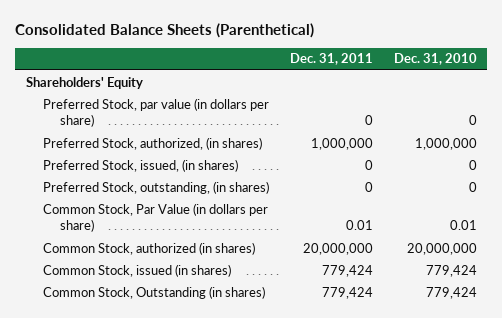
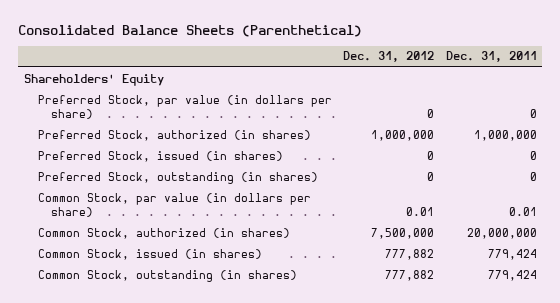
[393,53,477,66] Dec. 31, 2010 -> none
none -> [343,51,435,63] Dec. 31, 2012
[42,136,262,150] Preferred Stock, authorized, (in shares) -> [37,129,311,141] Preferred Stock, authorized (in shares)
[42,158,238,172] Preferred Stock, issued, (in shares) -> [37,150,283,162] Preferred Stock, issued (in shares)
[42,180,269,194] Preferred Stock, outstanding, (in shares) -> [37,171,318,184] Preferred Stock, outstanding (in shares)
[42,202,268,233] Common Stock, Par Value (in dollars per share) -> [37,192,311,217] Common Stock, par value (in dollars per share)
[42,285,265,299] Common Stock, Outstanding (in shares) -> [37,269,297,282] Common Stock, outstanding (in shares)

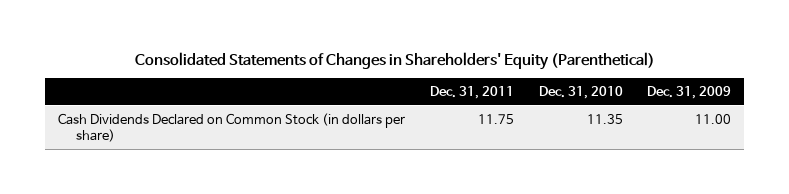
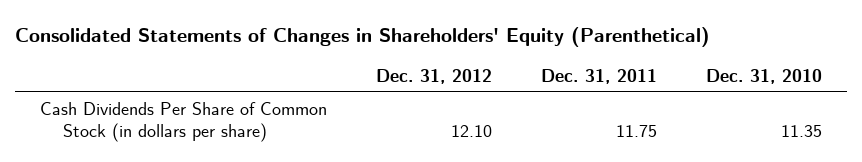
[647,86,732,100] Dec. 31, 2009 -> none
none -> [376,68,493,84] Dec. 31, 2012
[57,112,405,143] Cash Dividends Declared on Common Stock (in dollars per share) -> [39,101,327,143] Cash Dividends Per Share of Common Stock (in dollars per share)

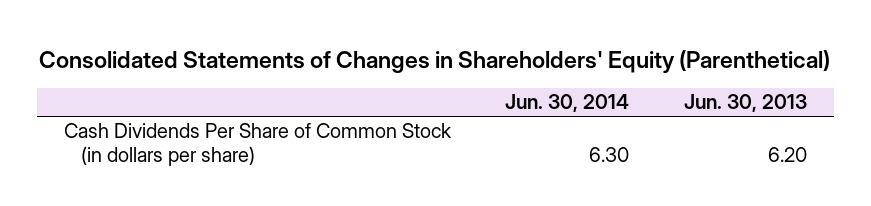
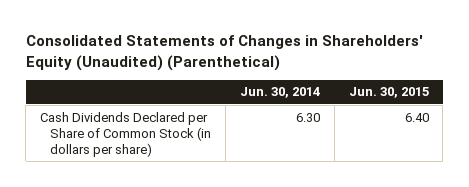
[39,50,831,74] Consolidated Statements of Changes in Shareholders' Equity (Parenthetical) -> [25,35,423,71] Consolidated Statements of Changes in Shareholders' Equity (Unaudited) (Parenthetical)
[683,94,807,113] Jun. 30, 2013 -> none
none -> [348,87,429,99] Jun. 30, 2015
[64,123,453,166] Cash Dividends Per Share of Common Stock (in dollars per share) -> [40,111,211,157] Cash Dividends Declared per Share of Common Stock (in dollars per share)

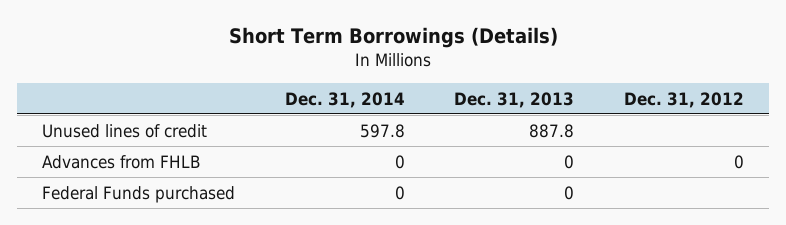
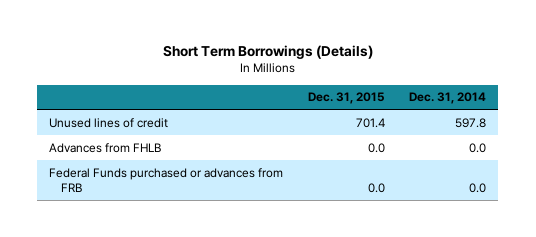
[454,91,575,108] Dec. 31, 2013 -> none
[624,91,745,108] Dec. 31, 2012 -> none
none -> [307,92,385,105] Dec. 31, 2015
[394,154,405,169] 0 -> [469,142,487,153] 0.0
[41,185,235,203] Federal Funds purchased -> [49,167,284,193] Federal Funds purchased or advances from FRB
[394,185,405,200] 0 -> [469,183,487,194] 0.0

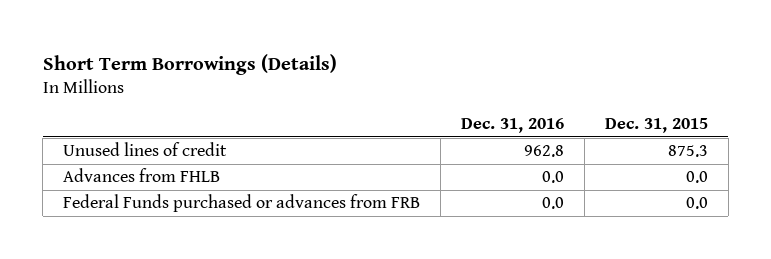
[409,92,487,105] Dec. 31, 2014 -> none
none -> [461,118,565,134] Dec. 31, 2016
[355,117,385,128] 701.4 -> [668,145,709,158] 875.3

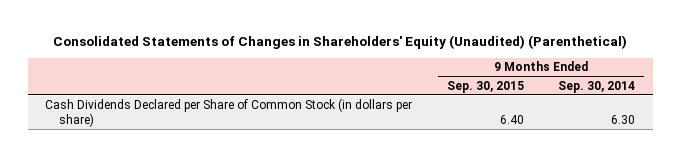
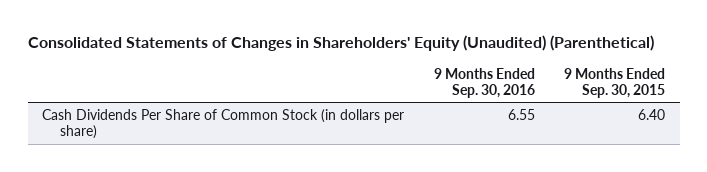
[558,80,636,93] Sep. 30, 2014 -> none
none -> [433,67,535,98] 9 Months Ended Sep. 30, 2016
[45,98,413,127] Cash Dividends Declared per Share of Common Stock (in dollars per share) -> [42,109,405,140] Cash Dividends Per Share of Common Stock (in dollars per share)

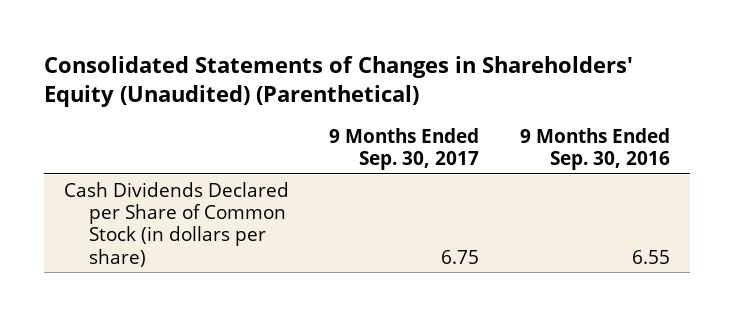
[563,67,665,98] 9 Months Ended Sep. 30, 2015 -> none
none -> [329,128,480,171] 9 Months Ended Sep. 30, 2017
[42,109,405,140] Cash Dividends Per Share of Common Stock (in dollars per share) -> [64,181,290,267] Cash Dividends Declared per Share of Common Stock (in dollars per share)

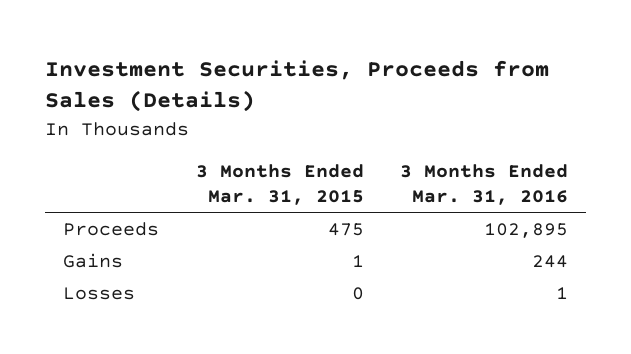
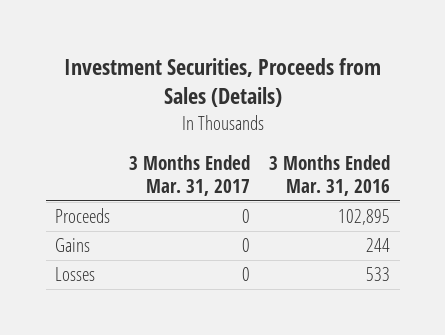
[195,163,364,206] 3 Months Ended Mar. 31, 2015 -> none
none -> [129,154,251,196] 3 Months Ended Mar. 31, 2017
[556,286,569,299] 1 -> [366,267,391,282] 533

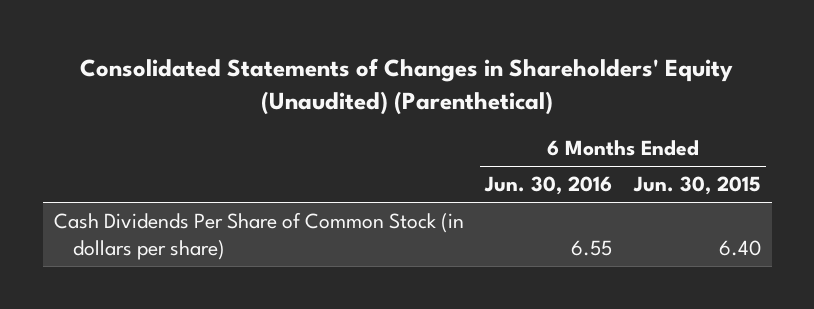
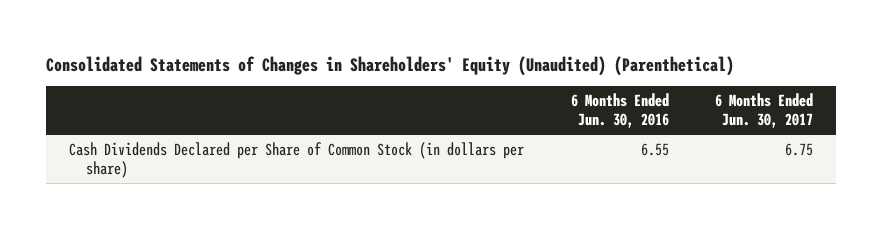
[632,176,761,196] Jun. 30, 2015 -> none
none -> [715,92,814,129] 6 Months Ended Jun. 30, 2017
[53,212,464,261] Cash Dividends Per Share of Common Stock (in dollars per share) -> [69,141,525,179] Cash Dividends Declared per Share of Common Stock (in dollars per share)

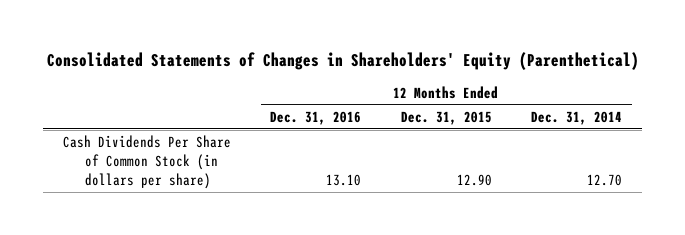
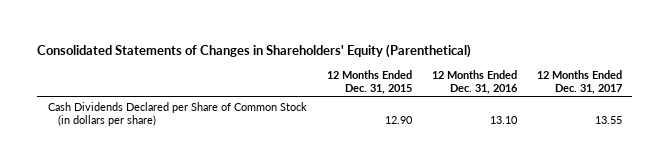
[531,110,623,125] Dec. 31, 2014 -> none
none -> [537,69,623,95] 12 Months Ended Dec. 31, 2017
[62,135,231,189] Cash Dividends Per Share of Common Stock (in dollars per share) -> [47,101,307,127] Cash Dividends Declared per Share of Common Stock (in dollars per share)

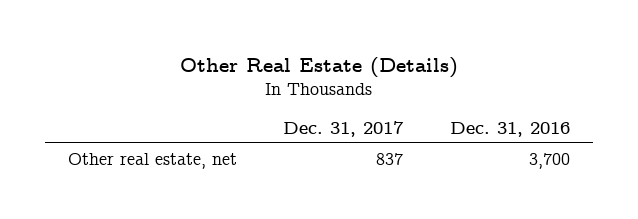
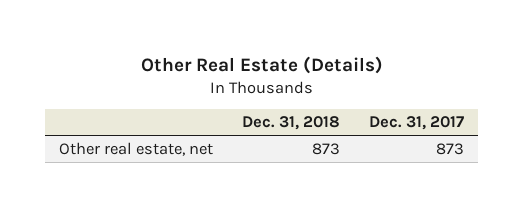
[449,121,570,137] Dec. 31, 2016 -> none
none -> [242,116,341,131] Dec. 31, 2018
[376,153,404,166] 837 -> [435,143,464,156] 873

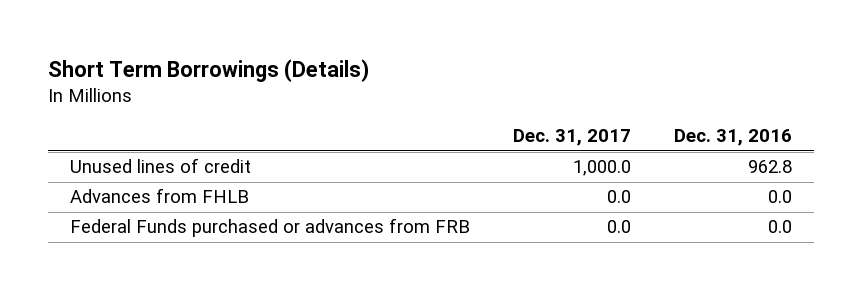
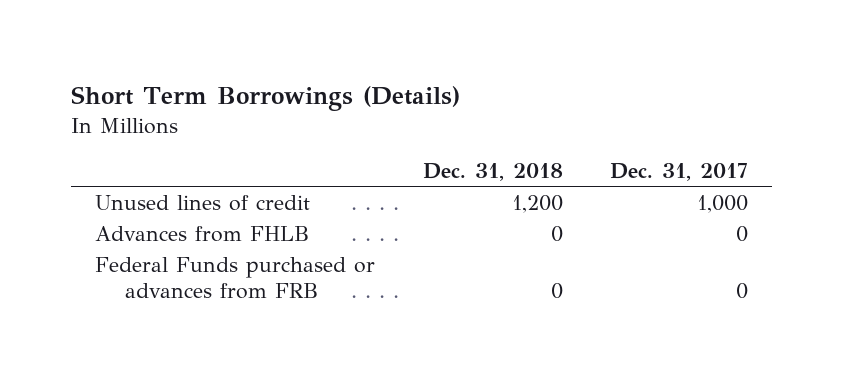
[674,129,793,147] Dec. 31, 2016 -> none
none -> [422,163,563,182] Dec. 31, 2018
[573,160,632,177] 1,000.0 -> [697,195,749,214] 1,000
[607,190,632,204] 0.0 -> [736,226,749,243] 0
[607,220,632,234] 0.0 -> [736,283,749,300] 0

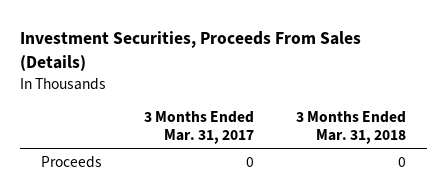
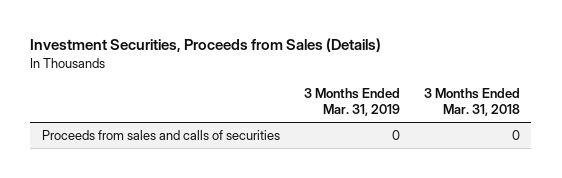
[20,30,362,71] Investment Securities, Proceeds From Sales (Details) -> [30,38,382,53] Investment Securities, Proceeds from Sales (Details)
[143,111,254,144] 3 Months Ended Mar. 31, 2017 -> none
none -> [303,87,400,117] 3 Months Ended Mar. 31, 2019
[41,156,103,169] Proceeds -> [42,130,281,141] Proceeds from sales and calls of securities

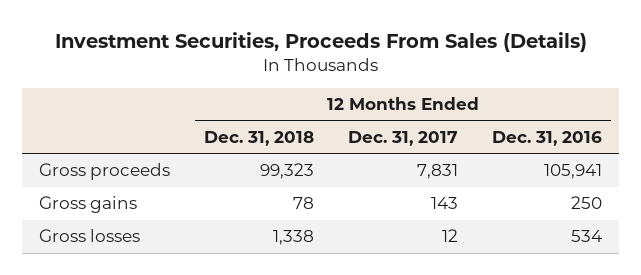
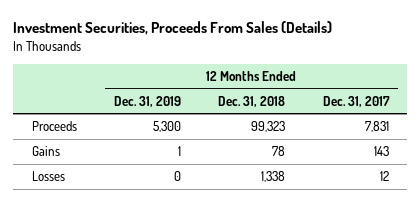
[492,130,603,146] Dec. 31, 2016 -> none
none -> [113,95,181,107] Dec. 31, 2019
[38,163,170,181] Gross proceeds -> [31,121,77,132] Proceeds
[38,196,137,214] Gross gains -> [31,146,60,157] Gains
[38,229,140,243] Gross losses -> [31,171,65,182] Losses

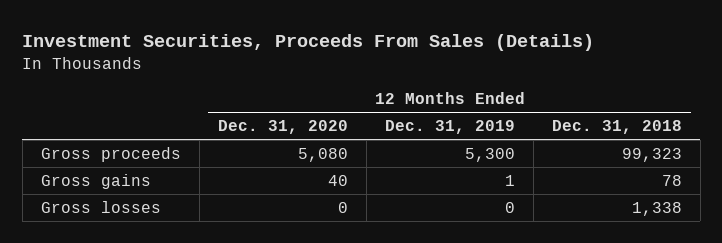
[322,95,390,107] Dec. 31, 2017 -> none
none -> [217,119,348,134] Dec. 31, 2020
[31,121,77,132] Proceeds -> [40,146,181,162] Gross proceeds
[31,146,60,157] Gains -> [40,173,151,189] Gross gains
[31,171,65,182] Losses -> [40,200,161,213] Gross losses

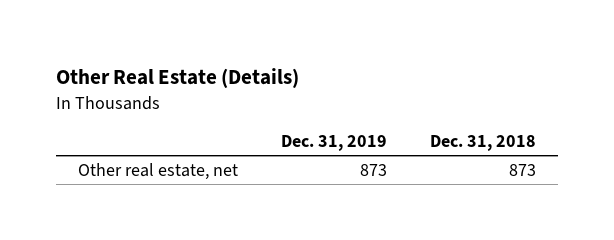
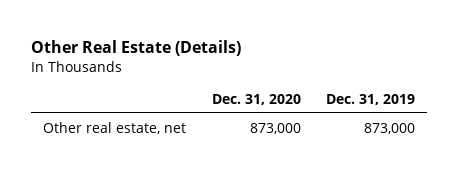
[430,135,537,152] Dec. 31, 2018 -> none
none -> [211,94,301,106] Dec. 31, 2020
[359,164,387,177] 873 -> [363,122,415,134] 873,000

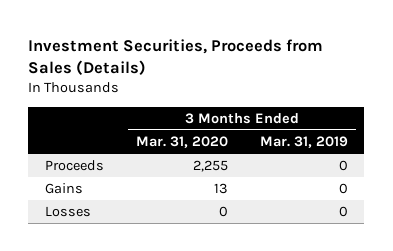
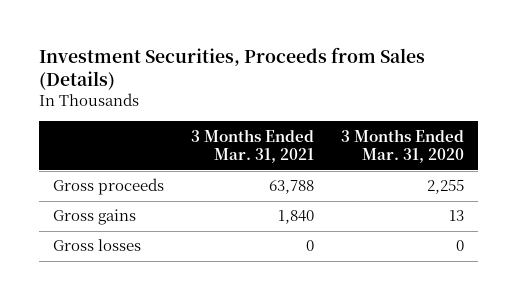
[260,135,349,148] Mar. 31, 2019 -> none
none -> [190,128,314,164] 3 Months Ended Mar. 31, 2021
[44,160,104,172] Proceeds -> [52,178,164,196] Gross proceeds
[44,183,83,195] Gains -> [52,209,136,226] Gross gains
[44,206,91,218] Losses -> [52,239,141,252] Gross losses

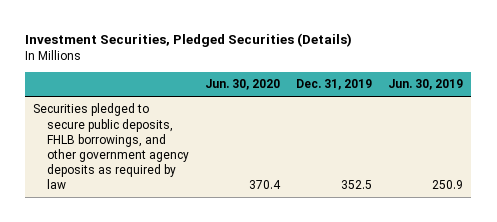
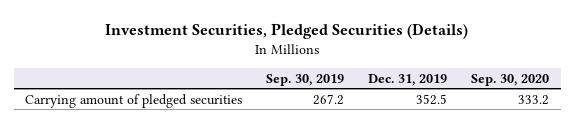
[205,79,281,91] Jun. 30, 2020 -> none
[388,79,464,91] Jun. 30, 2019 -> none
none -> [266,73,345,86] Sep. 30, 2019
none -> [470,73,549,86] Sep. 30, 2020
[33,103,189,189] Securities pledged to secure public deposits, FHLB borrowings, and other government agency deposits as required by law -> [25,93,243,108] Carrying amount of pledged securities

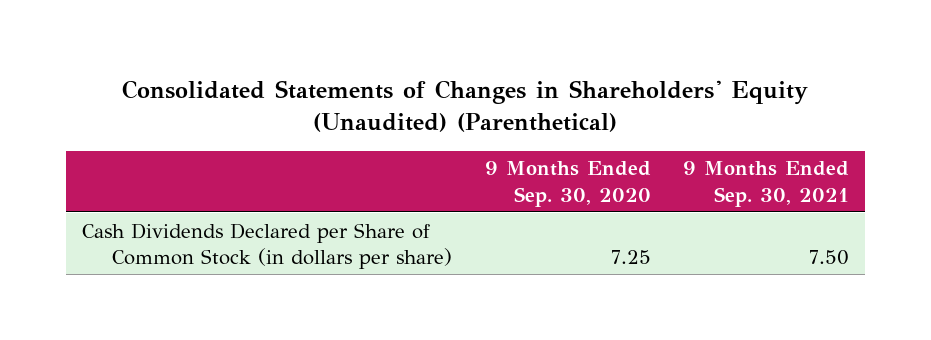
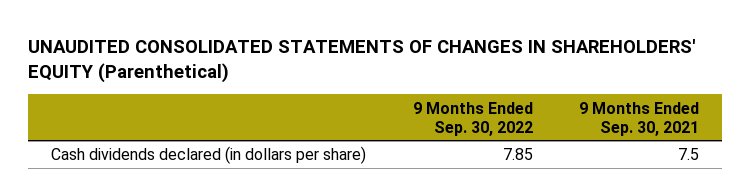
[122,79,809,133] Consolidated Statements of Changes in Shareholders' Equity (Unaudited) (Parenthetical) -> [28,39,696,84] UNAUDITED CONSOLIDATED STATEMENTS OF CHANGES IN SHAREHOLDERS' EQUITY (Parenthetical)
[484,161,651,207] 9 Months Ended Sep. 30, 2020 -> none
none -> [412,101,533,136] 9 Months Ended Sep. 30, 2022
[81,222,453,269] Cash Dividends Declared per Share of Common Stock (in dollars per share) -> [51,146,367,165] Cash dividends declared (in dollars per share)
[809,249,850,265] 7.50 -> [677,148,699,161] 7.5

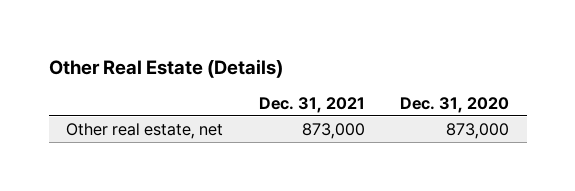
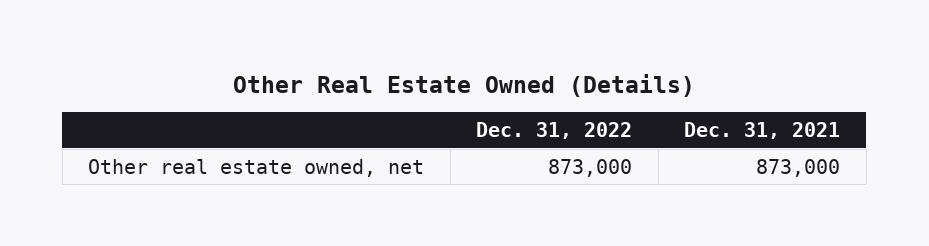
[48,59,283,79] Other Real Estate (Details) -> [233,73,696,97] Other Real Estate Owned (Details)
[399,96,509,113] Dec. 31, 2020 -> none
none -> [476,122,633,140] Dec. 31, 2022
[66,123,224,140] Other real estate, net -> [88,158,425,177] Other real estate owned, net

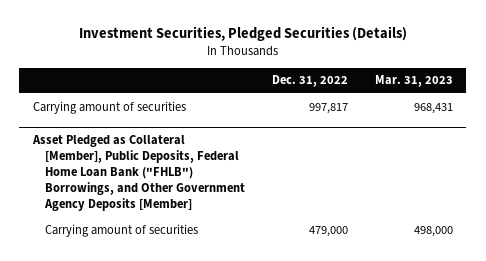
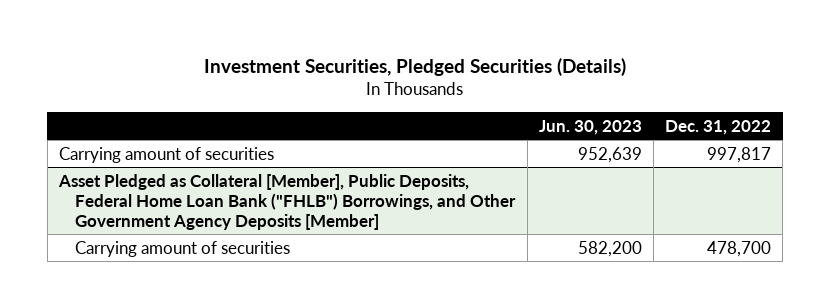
[374,75,453,88] Mar. 31, 2023 -> none
none -> [538,119,642,135] Jun. 30, 2023
[309,225,349,237] 479,000 -> [707,240,772,257] 478,700

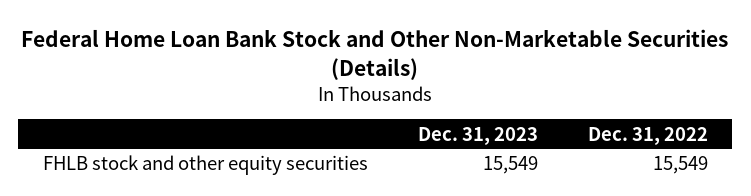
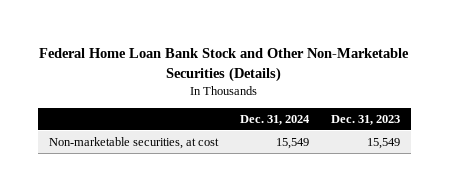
[587,126,708,145] Dec. 31, 2022 -> none
none -> [239,114,310,125] Dec. 31, 2024
[43,155,369,176] FHLB stock and other equity securities -> [48,137,219,150] Non-marketable securities, at cost

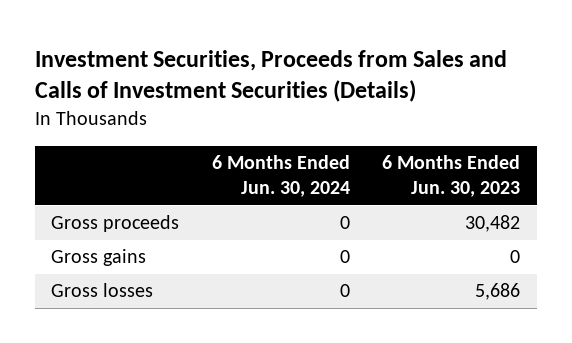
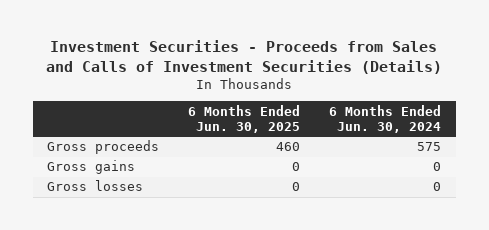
[35,49,508,102] Investment Securities, Proceeds from Sales and Calls of Investment Securities (Details) -> [46,40,443,74] Investment Securities - Proceeds from Sales and Calls of Investment Securities (Details)
[382,155,521,198] 6 Months Ended Jun. 30, 2023 -> none
none -> [188,104,301,134] 6 Months Ended Jun. 30, 2025
[339,216,350,230] 0 -> [417,142,442,152] 575

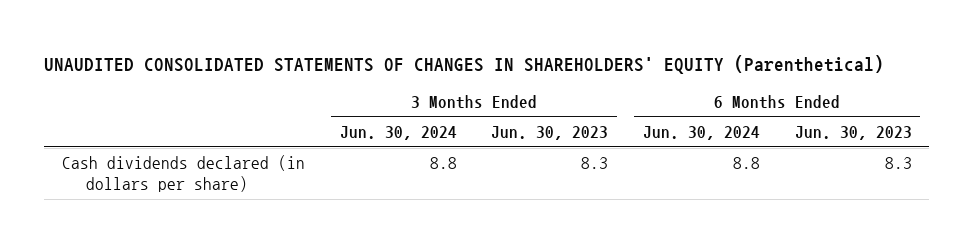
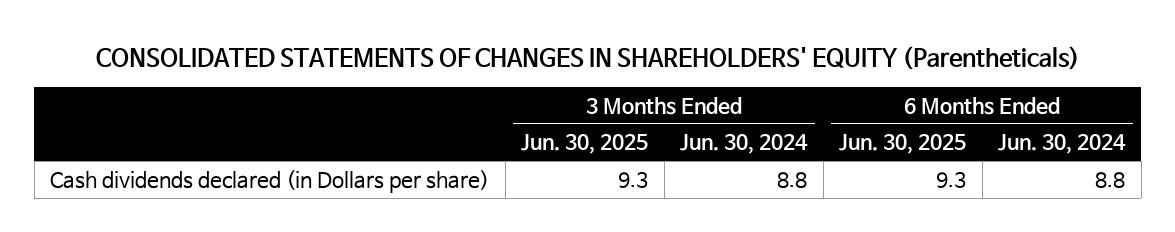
[44,54,885,74] UNAUDITED CONSOLIDATED STATEMENTS OF CHANGES IN SHAREHOLDERS' EQUITY (Parenthetical) -> [95,46,1080,71] CONSOLIDATED STATEMENTS OF CHANGES IN SHAREHOLDERS' EQUITY (Parentheticals)
[491,125,609,140] Jun. 30, 2023 -> none
[794,125,912,140] Jun. 30, 2023 -> none
none -> [521,134,649,155] Jun. 30, 2025
none -> [839,134,967,155] Jun. 30, 2025
[61,155,305,193] Cash dividends declared (in dollars per share) -> [50,169,490,193] Cash dividends declared (in Dollars per share)

